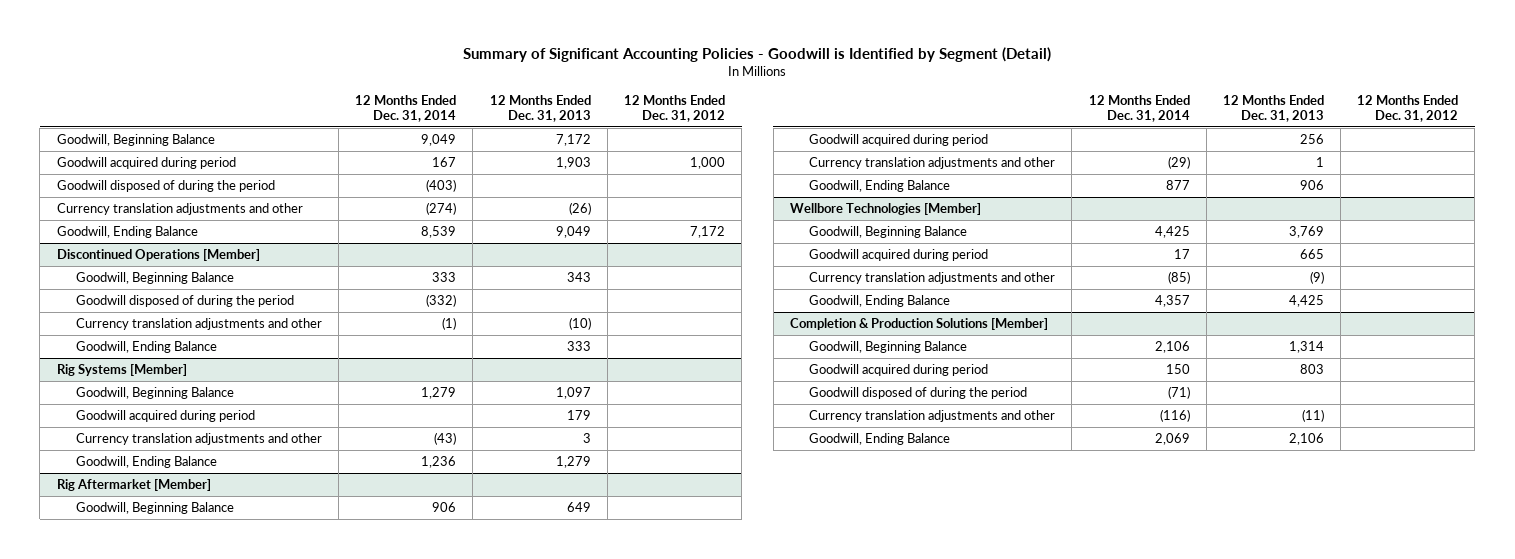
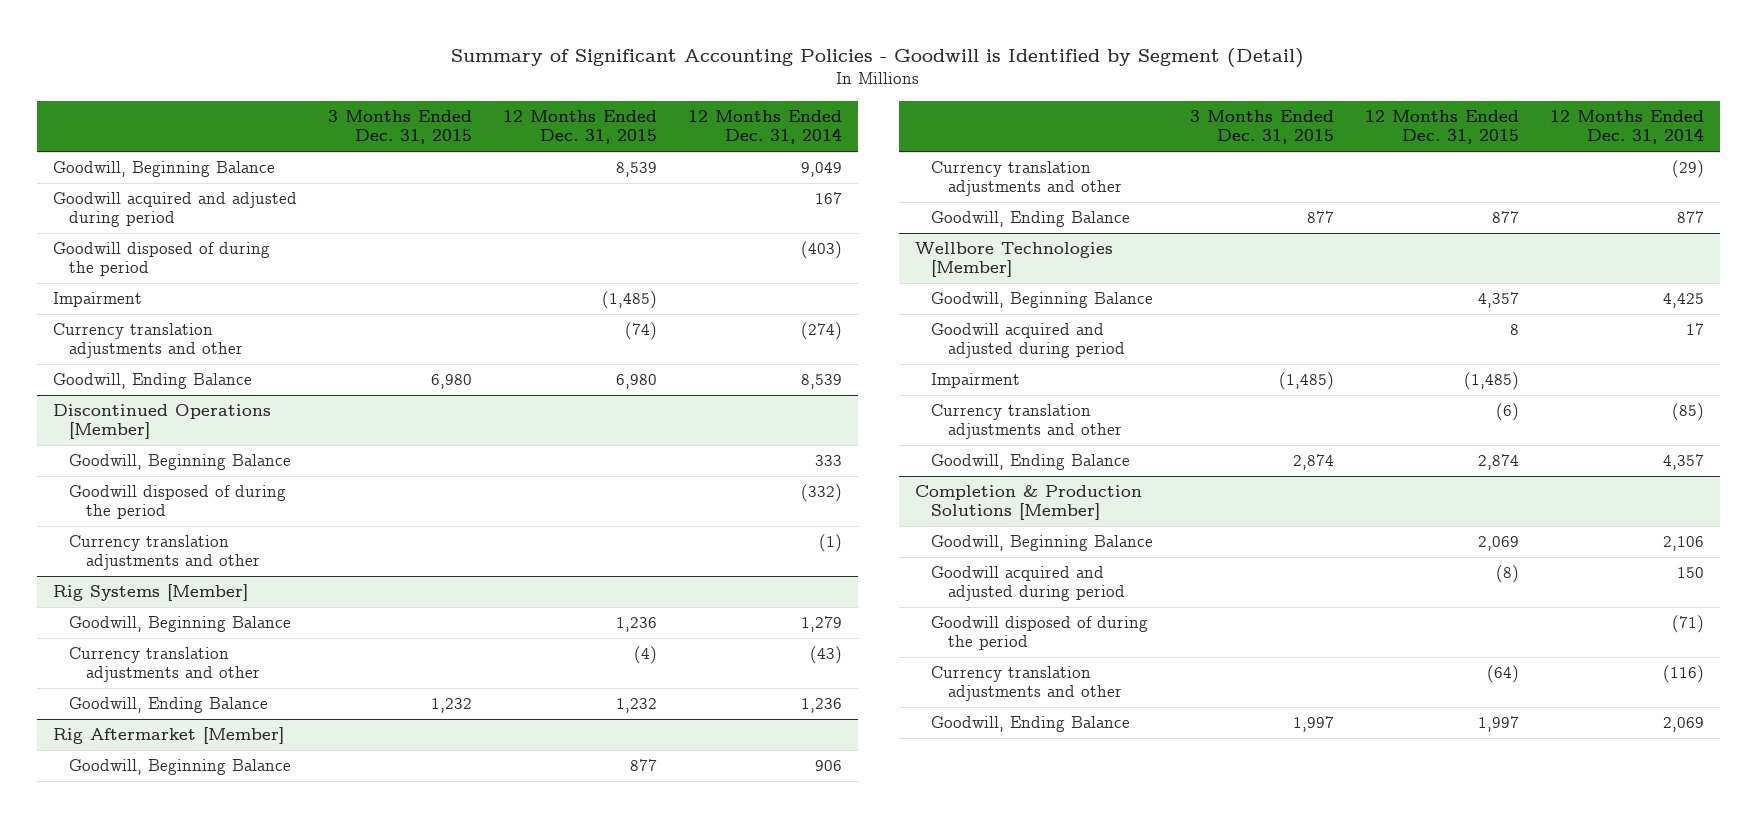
[489,94,591,122] 12 Months Ended Dec. 31, 2013 -> none
[624,94,726,122] 12 Months Ended Dec. 31, 2012 -> none
none -> [327,109,472,145] 3 Months Ended Dec. 31, 2015
none -> [503,109,658,145] 12 Months Ended Dec. 31, 2015
[56,156,236,169] Goodwill acquired during period -> [52,192,297,228] Goodwill acquired and adjusted during period
none -> [52,292,142,308] Impairment
[75,340,217,353] Goodwill, Ending Balance -> none
[75,409,255,422] Goodwill acquired during period -> none
[809,133,989,146] Goodwill acquired during period -> none
[809,248,989,261] Goodwill acquired during period -> [931,323,1125,359] Goodwill acquired and adjusted during period
none -> [931,373,1021,389] Impairment
[809,363,989,376] Goodwill acquired during period -> [931,566,1125,602] Goodwill acquired and adjusted during period

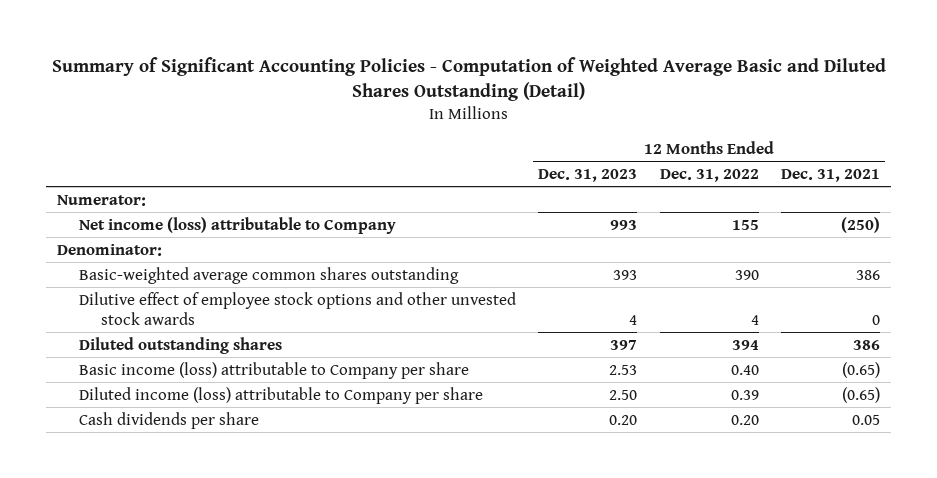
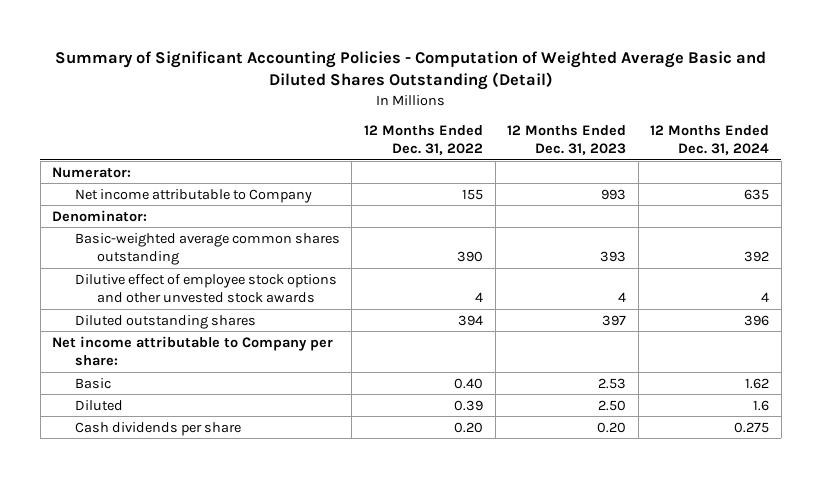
[780,168,880,182] Dec. 31, 2021 -> none
none -> [650,124,770,156] 12 Months Ended Dec. 31, 2024
[79,216,397,234] Net income (loss) attributable to Company -> [74,188,312,203] Net income attributable to Company
none -> [52,335,334,367] Net income attributable to Company per share:
[79,361,470,379] Basic income (loss) attributable to Company per share -> [74,377,111,389] Basic
[79,386,484,404] Diluted income (loss) attributable to Company per share -> [74,399,123,411] Diluted

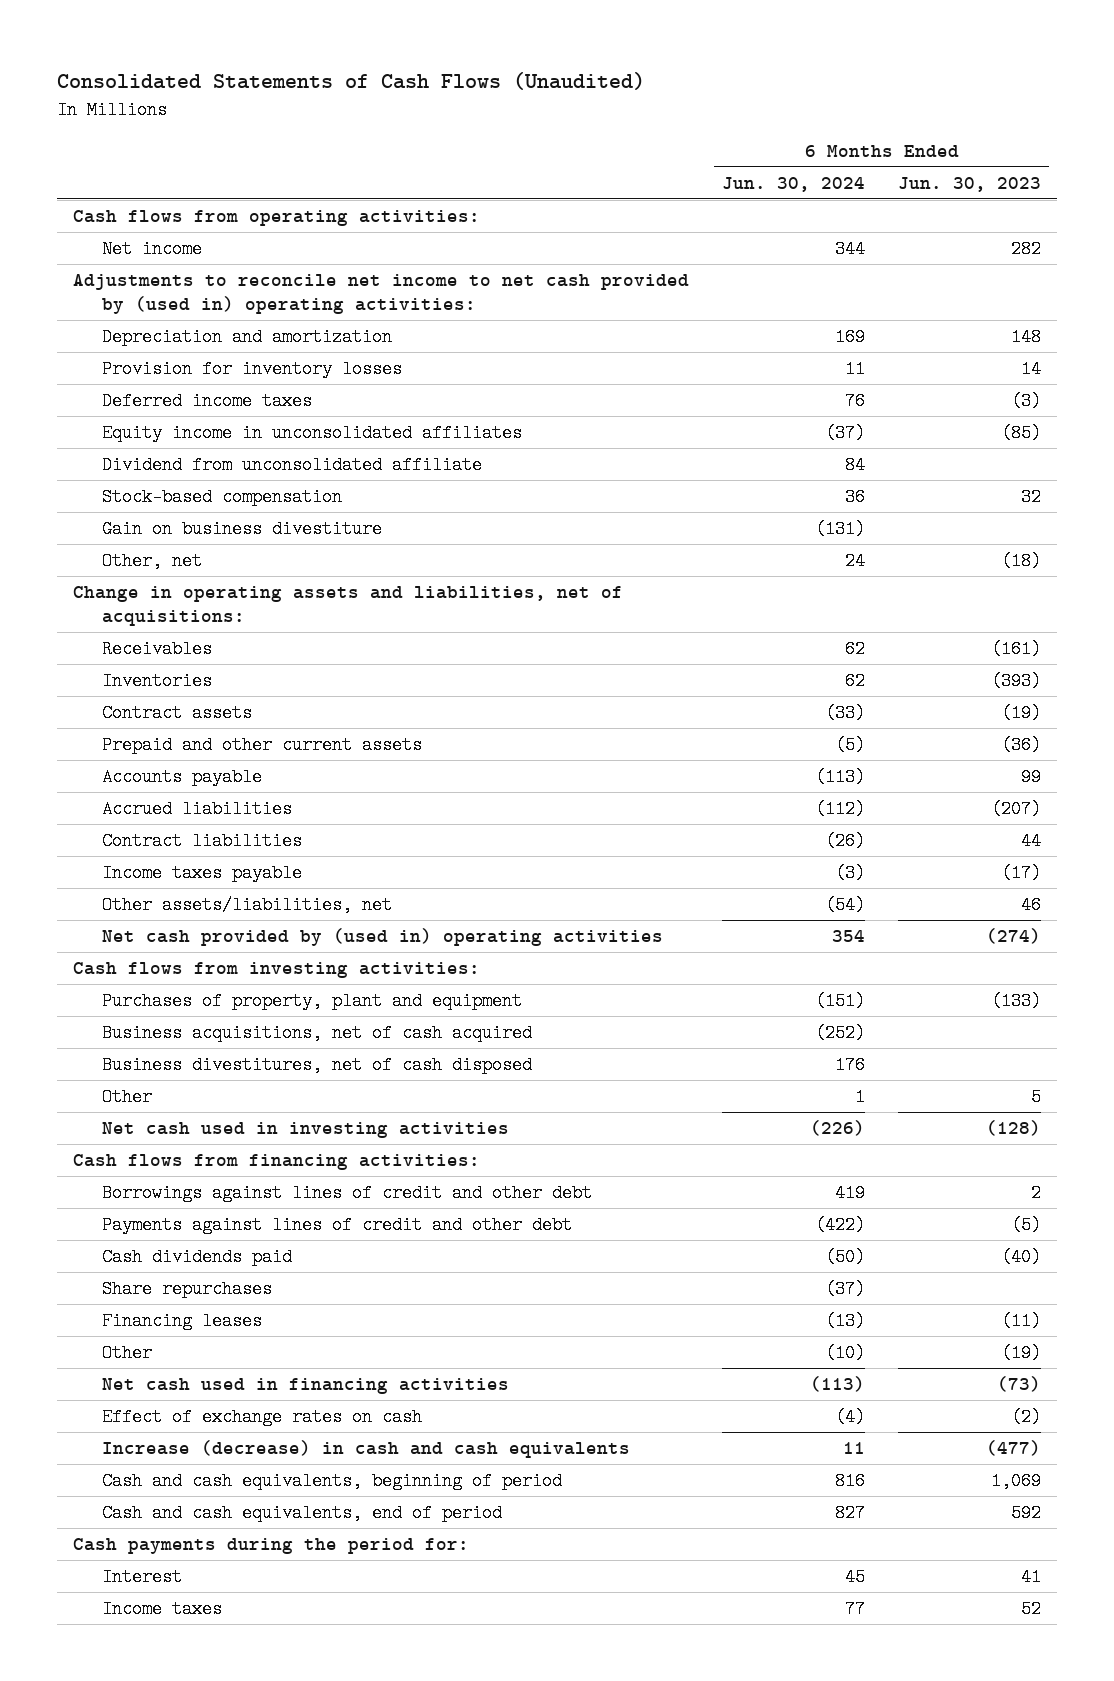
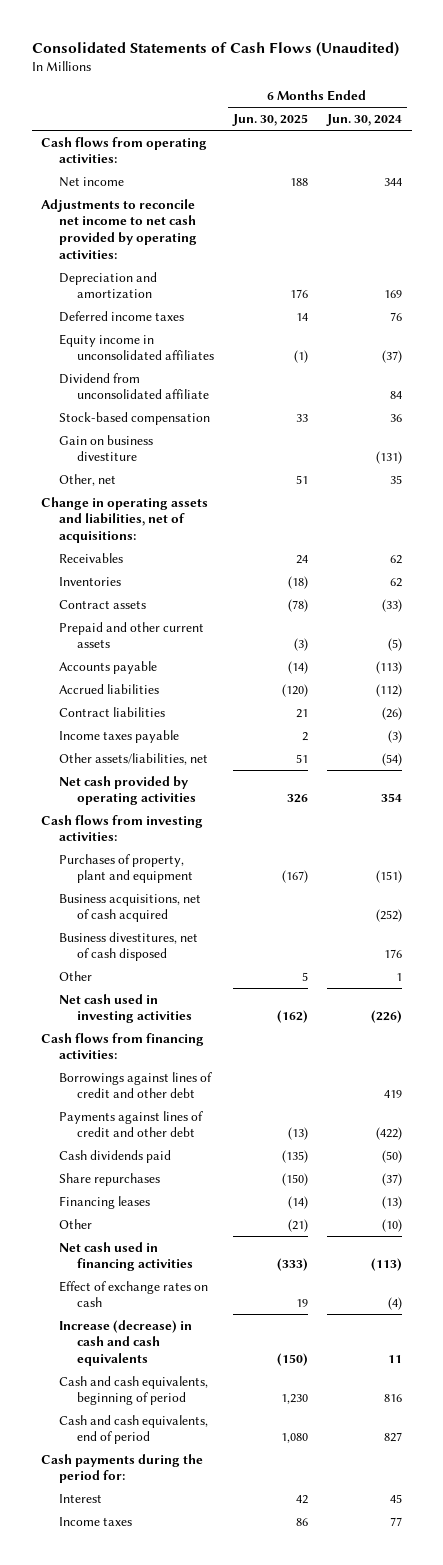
[898,176,1042,192] Jun. 30, 2023 -> none
none -> [231,114,308,127] Jun. 30, 2025
[73,274,690,315] Adjustments to reconcile net income to net cash provided by (used in) operating activities: -> [41,198,197,259] Adjustments to reconcile net income to net cash provided by operating activities:
[102,360,403,379] Provision for inventory losses -> none
[845,552,866,571] 24 -> [389,474,402,484] 35
[102,928,664,947] Net cash provided by (used in) operating activities -> [58,775,196,806] Net cash provided by operating activities

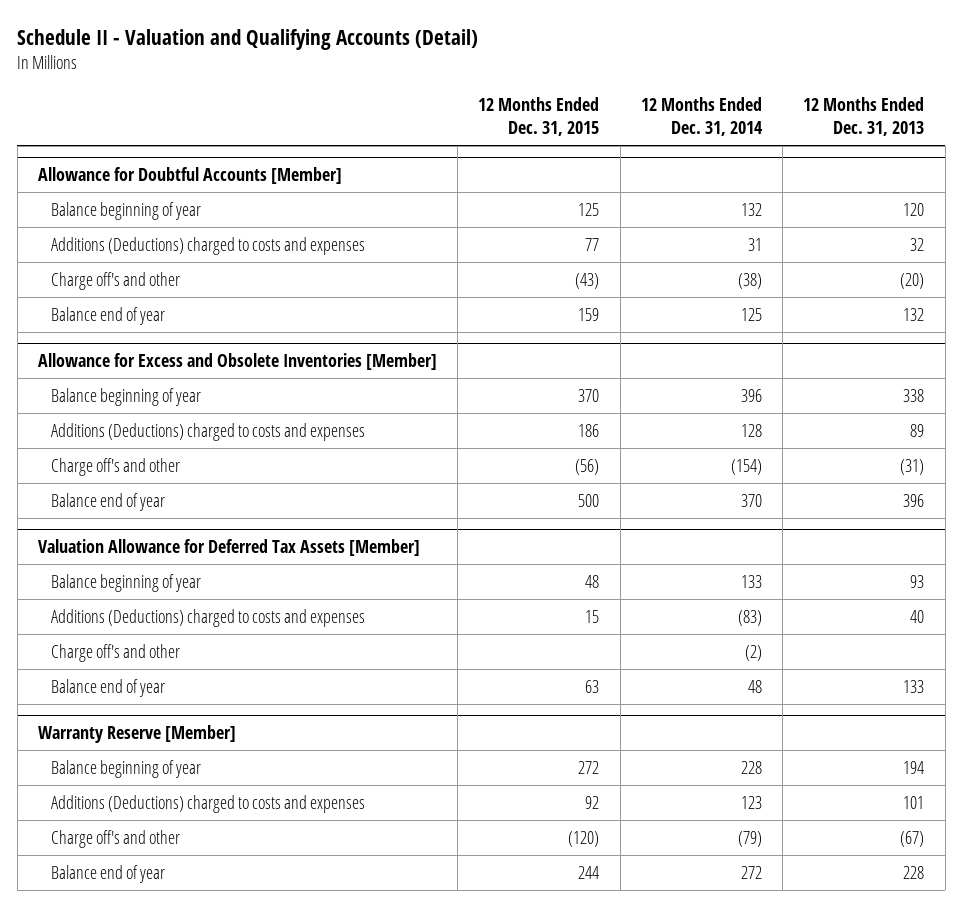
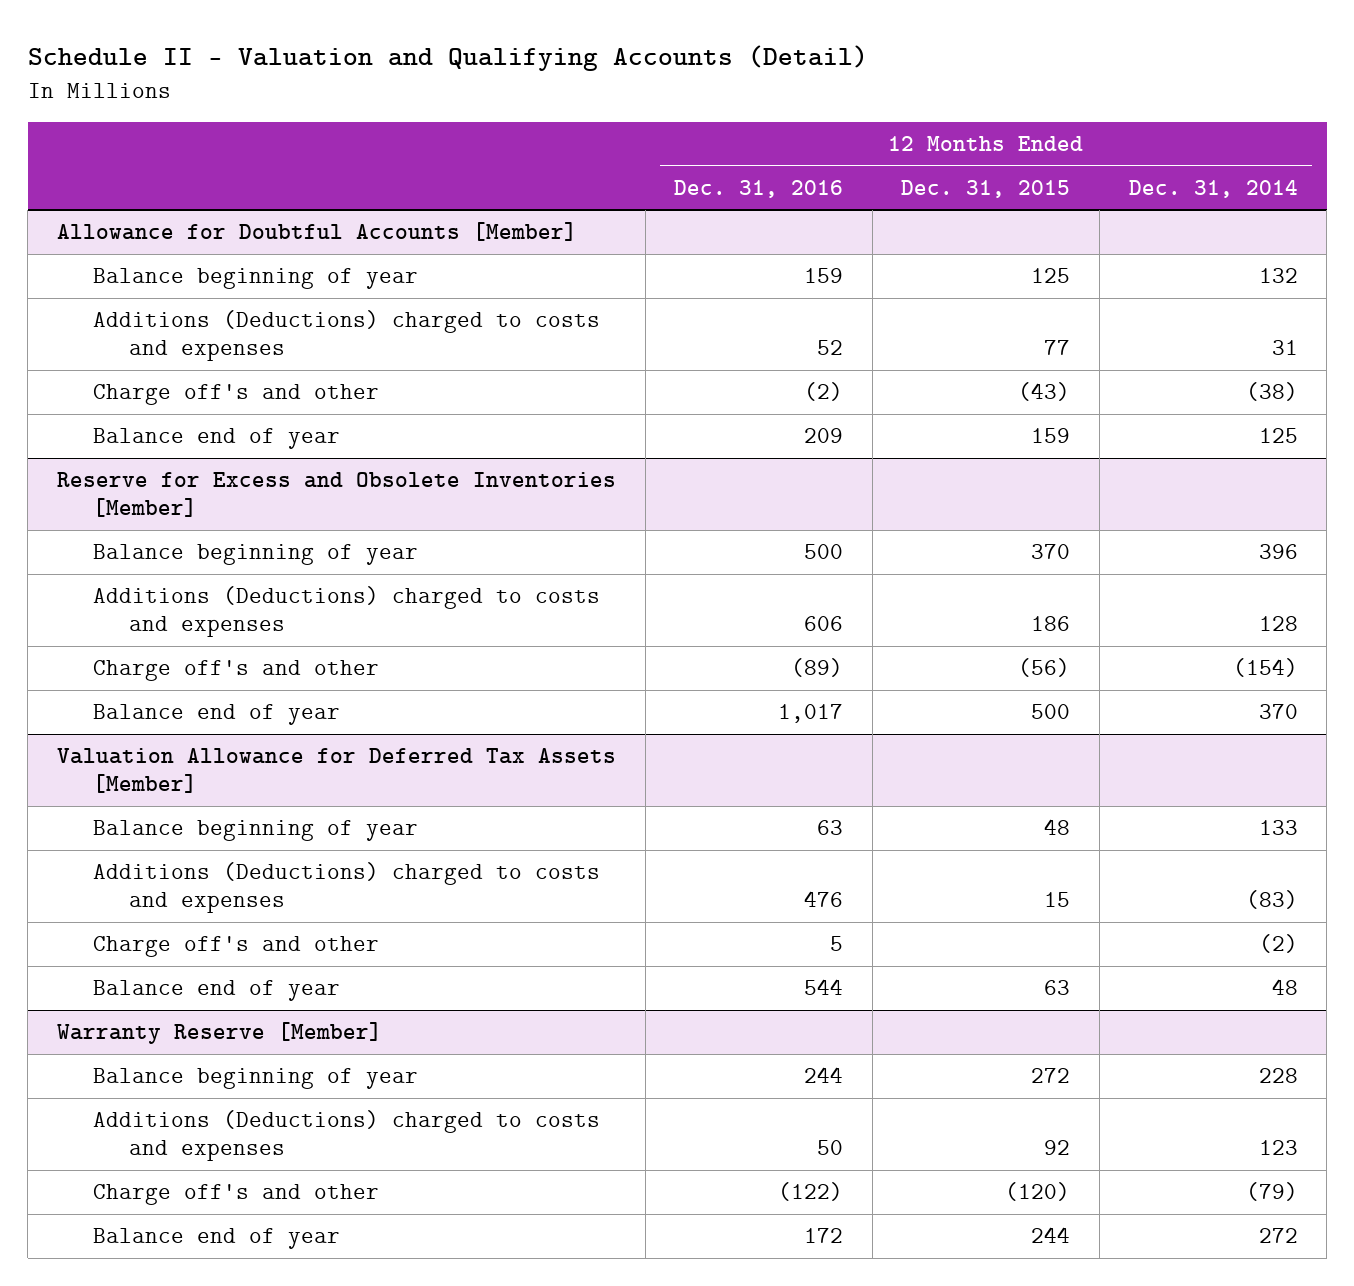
[803,97,925,137] 12 Months Ended Dec. 31, 2013 -> none
none -> [674,179,844,198] Dec. 31, 2016
[37,353,437,371] Allowance for Excess and Obsolete Inventories [Member] -> [56,472,616,518] Reserve for Excess and Obsolete Inventories [Member]

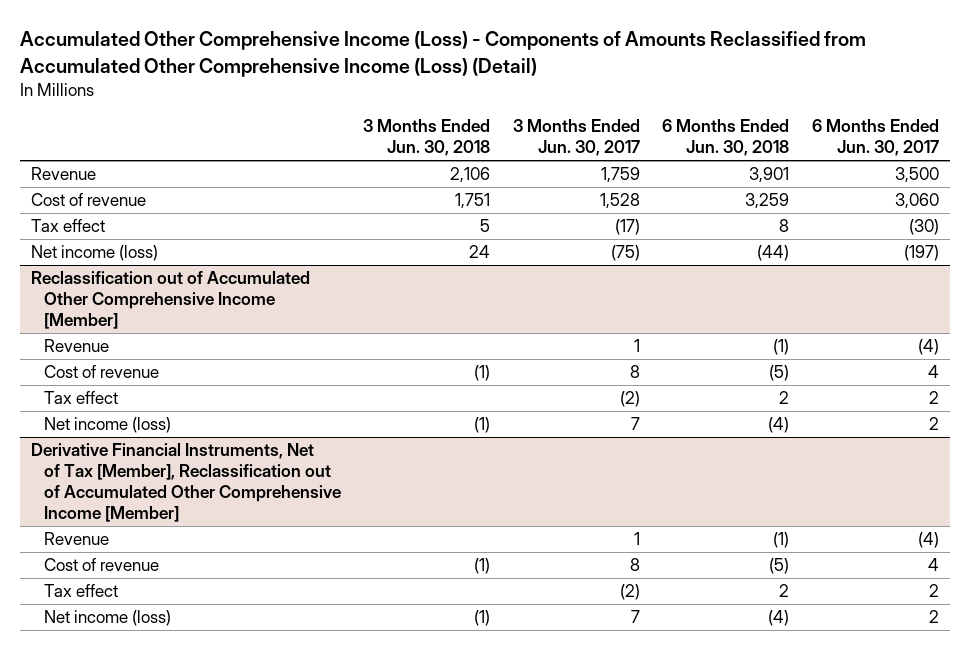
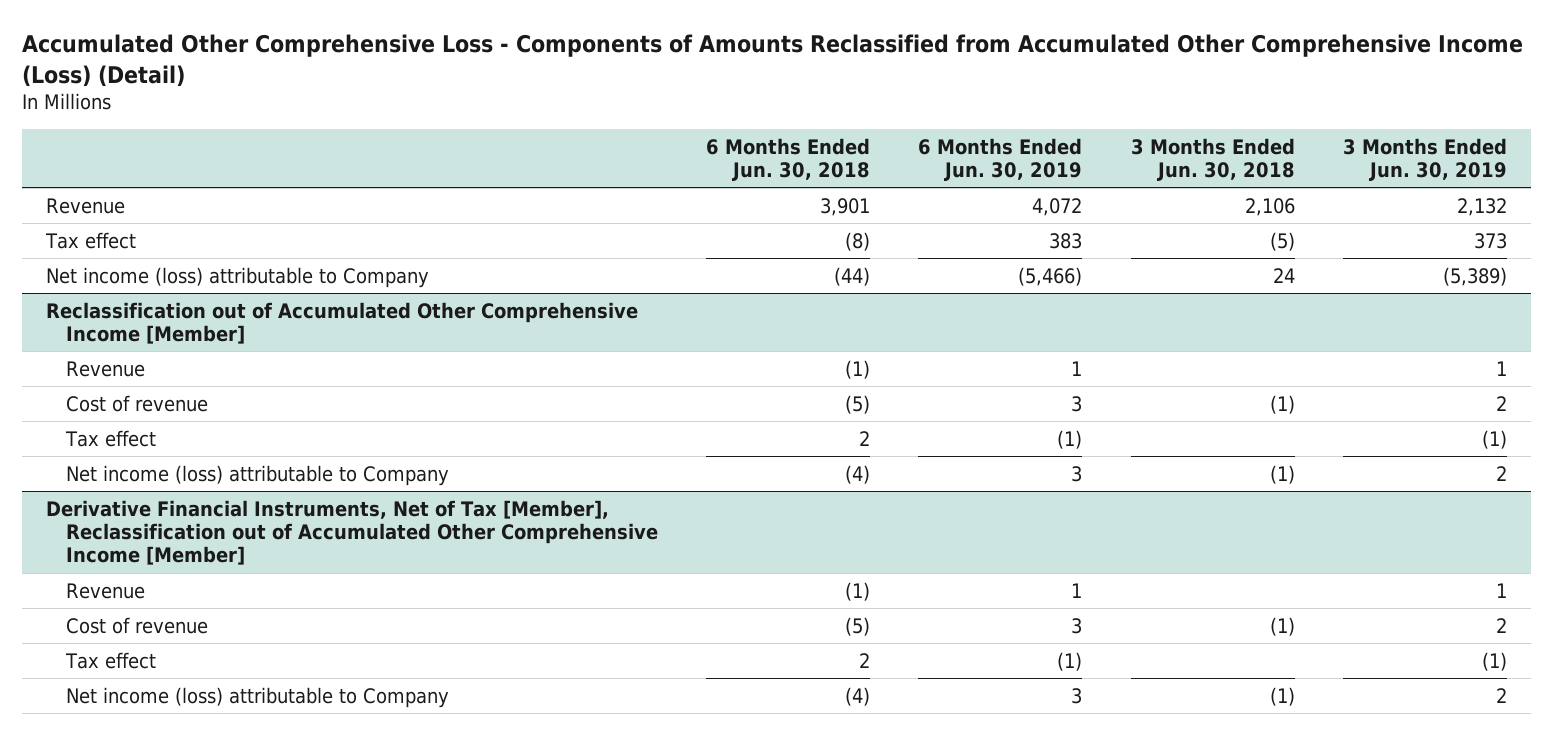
[19,31,866,77] Accumulated Other Comprehensive Income (Loss) - Components of Amounts Reclassified from Accumulated Other Comprehensive Income (Loss) (Detail) -> [21,34,1523,87] Accumulated Other Comprehensive Loss - Components of Amounts Reclassified from Accumulated Other Comprehensive Income (Loss) (Detail)
[512,119,640,157] 3 Months Ended Jun. 30, 2017 -> none
[812,119,940,157] 6 Months Ended Jun. 30, 2017 -> none
none -> [918,137,1083,182] 6 Months Ended Jun. 30, 2019
none -> [1342,137,1507,182] 3 Months Ended Jun. 30, 2019
[31,193,147,207] Cost of revenue -> none
[480,219,491,233] 5 -> [1269,231,1295,251] (5)
[779,219,790,233] 8 -> [845,231,871,251] (8)
[31,245,159,262] Net income (loss) -> [45,266,429,288] Net income (loss) attributable to Company
[43,417,171,434] Net income (loss) -> [66,464,450,486] Net income (loss) attributable to Company
[43,610,171,627] Net income (loss) -> [66,686,450,708] Net income (loss) attributable to Company

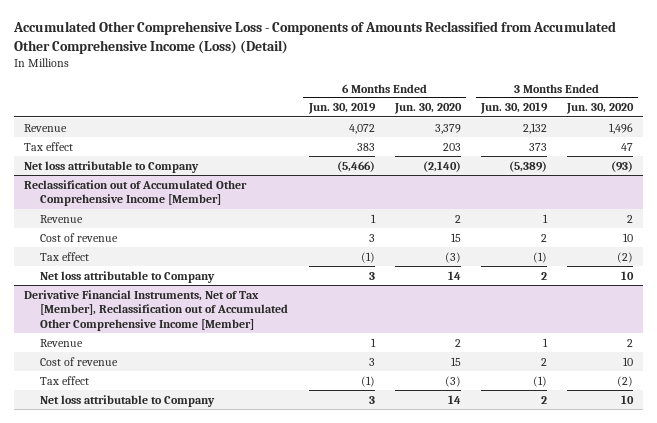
[706,137,871,182] 6 Months Ended Jun. 30, 2018 -> none
[1130,137,1295,182] 3 Months Ended Jun. 30, 2018 -> none
none -> [393,103,462,115] Jun. 30, 2020
none -> [566,103,635,115] Jun. 30, 2020
[45,266,429,288] Net income (loss) attributable to Company -> [23,160,199,173] Net loss attributable to Company
[66,464,450,486] Net income (loss) attributable to Company -> [40,270,216,283] Net loss attributable to Company
[66,686,450,708] Net income (loss) attributable to Company -> [40,394,216,407] Net loss attributable to Company

